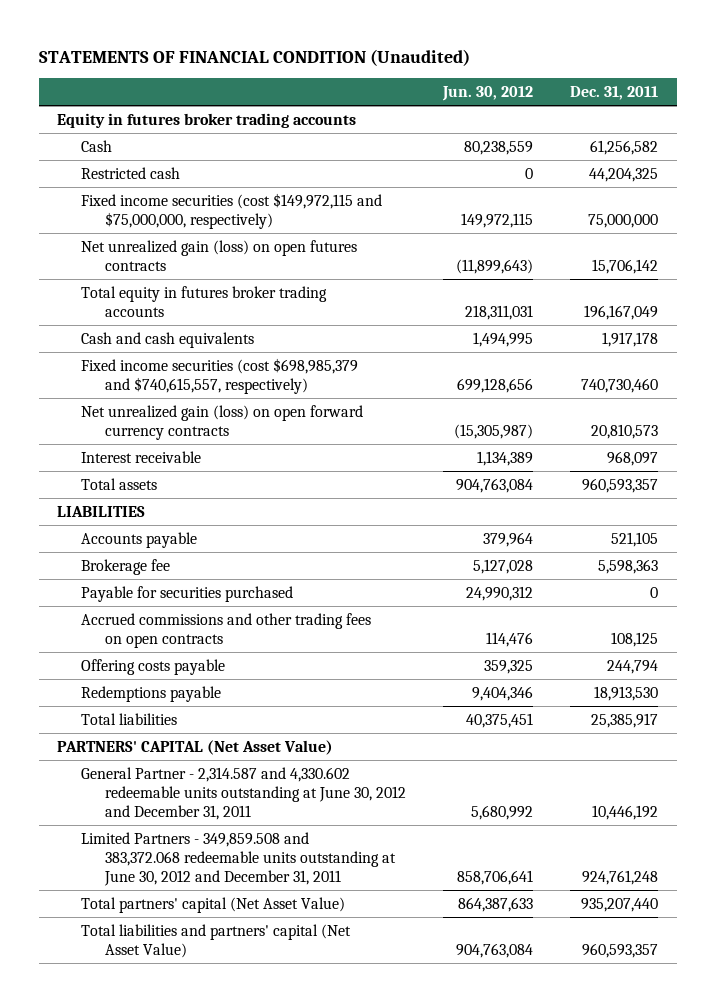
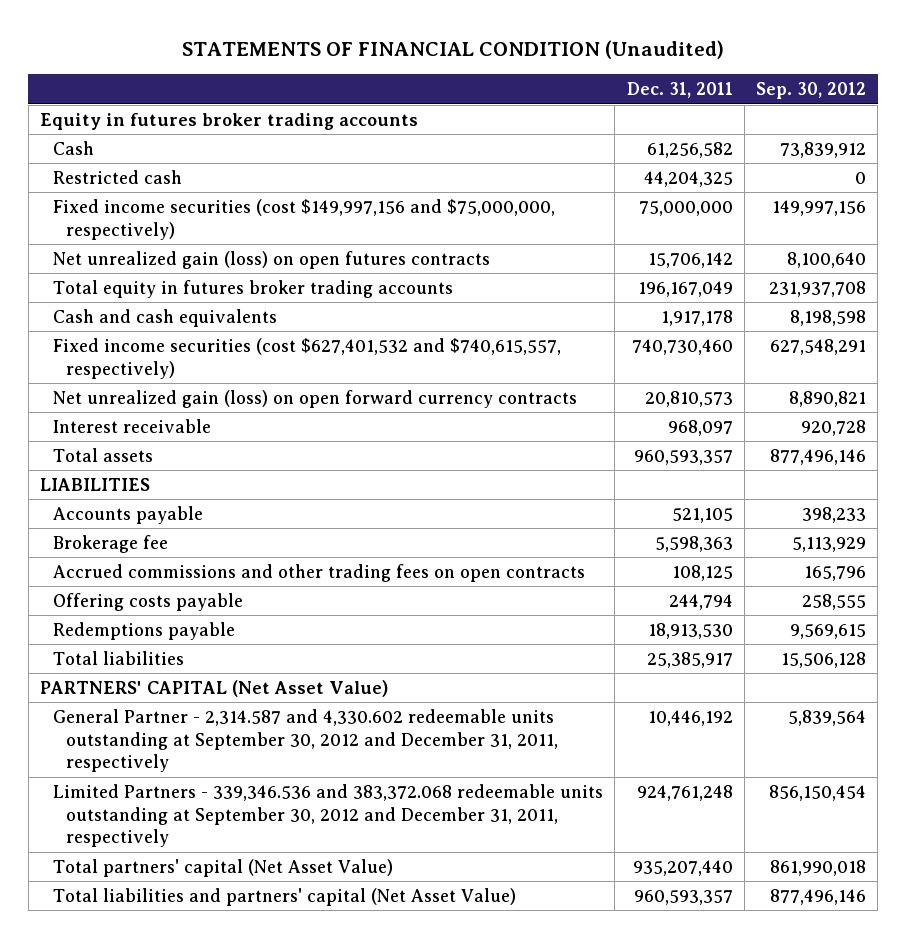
[441,86,533,102] Jun. 30, 2012 -> none
none -> [756,82,867,100] Sep. 30, 2012
[80,192,382,229] Fixed income securities (cost $149,972,115 and $75,000,000, respectively) -> [53,198,556,240] Fixed income securities (cost $149,997,156 and $75,000,000, respectively)
[80,357,358,394] Fixed income securities (cost $698,985,379 and $740,615,557, respectively) -> [53,337,562,379] Fixed income securities (cost $627,401,532 and $740,615,557, respectively)
[80,585,293,602] Payable for securities purchased -> none
[80,766,406,820] General Partner - 2,314.587 and 4,330.602 redeemable units outstanding at June 30, 2012 and December 31, 2011 -> [53,708,559,773] General Partner - 2,314.587 and 4,330.602 redeemable units outstanding at September 30, 2012 and December 31, 2011, respectively
[80,831,396,886] Limited Partners - 349,859.508 and 383,372.068 redeemable units outstanding at June 30, 2012 and December 31, 2011 -> [53,783,604,848] Limited Partners - 339,346.536 and 383,372.068 redeemable units outstanding at September 30, 2012 and December 31, 2011, respectively

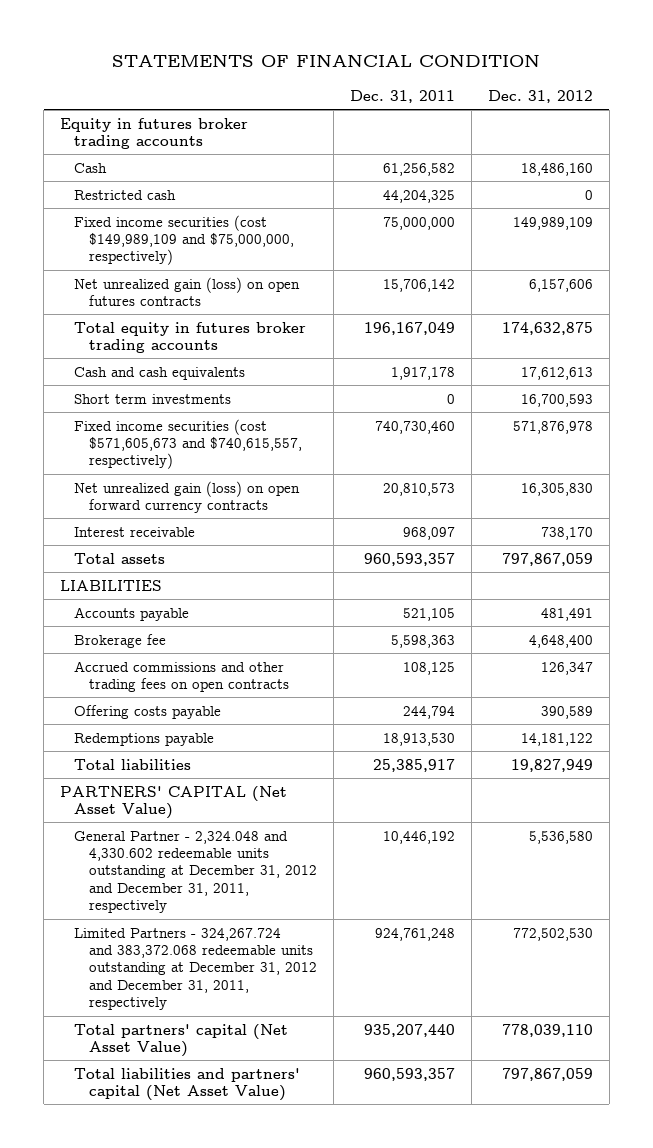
[182,40,725,60] STATEMENTS OF FINANCIAL CONDITION (Unaudited) -> [112,54,541,68] STATEMENTS OF FINANCIAL CONDITION
[756,82,867,100] Sep. 30, 2012 -> none
none -> [487,89,593,103] Dec. 31, 2012
[53,198,556,240] Fixed income securities (cost $149,997,156 and $75,000,000, respectively) -> [74,214,294,266] Fixed income securities (cost $149,989,109 and $75,000,000, respectively)
none -> [74,393,232,404] Short term investments
[53,337,562,379] Fixed income securities (cost $627,401,532 and $740,615,557, respectively) -> [74,418,302,470] Fixed income securities (cost $571,605,673 and $740,615,557, respectively)
[53,708,559,773] General Partner - 2,314.587 and 4,330.602 redeemable units outstanding at September 30, 2012 and December 31, 2011, respectively -> [74,830,317,914] General Partner - 2,324.048 and 4,330.602 redeemable units outstanding at December 31, 2012 and December 31, 2011, respectively
[53,783,604,848] Limited Partners - 339,346.536 and 383,372.068 redeemable units outstanding at September 30, 2012 and December 31, 2011, respectively -> [74,927,317,1011] Limited Partners - 324,267.724 and 383,372.068 redeemable units outstanding at December 31, 2012 and December 31, 2011, respectively

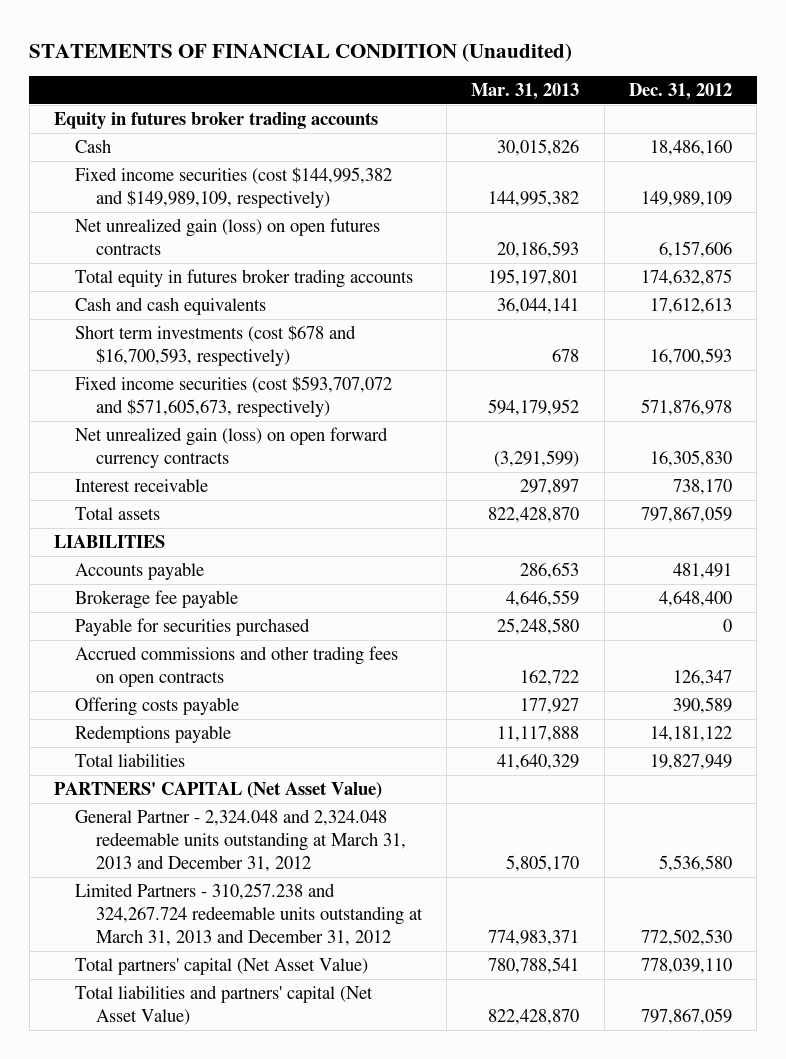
[112,54,541,68] STATEMENTS OF FINANCIAL CONDITION -> [29,42,573,62] STATEMENTS OF FINANCIAL CONDITION (Unaudited)
[349,89,455,103] Dec. 31, 2011 -> none
none -> [471,82,580,100] Mar. 31, 2013
[74,189,177,200] Restricted cash -> none
[74,214,294,266] Fixed income securities (cost $149,989,109 and $75,000,000, respectively) -> [74,167,392,209] Fixed income securities (cost $144,995,382 and $149,989,109, respectively)
[74,393,232,404] Short term investments -> [74,325,356,367] Short term investments (cost $678 and $16,700,593, respectively)
[74,418,302,470] Fixed income securities (cost $571,605,673 and $740,615,557, respectively) -> [74,376,392,418] Fixed income securities (cost $593,707,072 and $571,605,673, respectively)
[74,633,167,648] Brokerage fee -> [74,590,238,610] Brokerage fee payable
none -> [74,618,310,637] Payable for securities purchased
[74,830,317,914] General Partner - 2,324.048 and 4,330.602 redeemable units outstanding at December 31, 2012 and December 31, 2011, respectively -> [74,809,406,873] General Partner - 2,324.048 and 2,324.048 redeemable units outstanding at March 31, 2013 and December 31, 2012
[74,927,317,1011] Limited Partners - 324,267.724 and 383,372.068 redeemable units outstanding at December 31, 2012 and December 31, 2011, respectively -> [74,883,423,947] Limited Partners - 310,257.238 and 324,267.724 redeemable units outstanding at March 31, 2013 and December 31, 2012

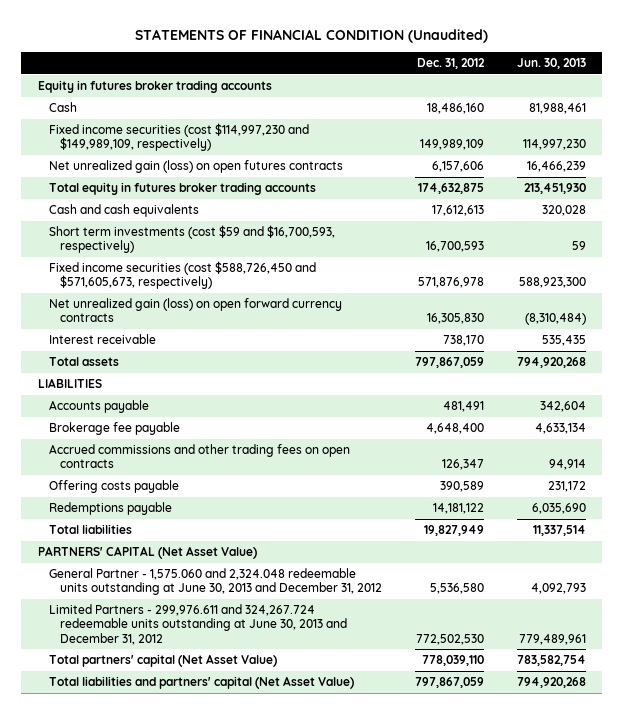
[471,82,580,100] Mar. 31, 2013 -> none
none -> [516,58,586,70] Jun. 30, 2013
[74,167,392,209] Fixed income securities (cost $144,995,382 and $149,989,109, respectively) -> [48,123,309,152] Fixed income securities (cost $114,997,230 and $149,989,109, respectively)
[74,325,356,367] Short term investments (cost $678 and $16,700,593, respectively) -> [48,225,335,254] Short term investments (cost $59 and $16,700,593, respectively)
[74,376,392,418] Fixed income securities (cost $593,707,072 and $571,605,673, respectively) -> [48,261,316,290] Fixed income securities (cost $588,726,450 and $571,605,673, respectively)
[74,618,310,637] Payable for securities purchased -> none
[74,809,406,873] General Partner - 2,324.048 and 2,324.048 redeemable units outstanding at March 31, 2013 and December 31, 2012 -> [48,568,383,596] General Partner - 1,575.060 and 2,324.048 redeemable units outstanding at June 30, 2013 and December 31, 2012
[74,883,423,947] Limited Partners - 310,257.238 and 324,267.724 redeemable units outstanding at March 31, 2013 and December 31, 2012 -> [48,604,348,645] Limited Partners - 299,976.611 and 324,267.724 redeemable units outstanding at June 30, 2013 and December 31, 2012

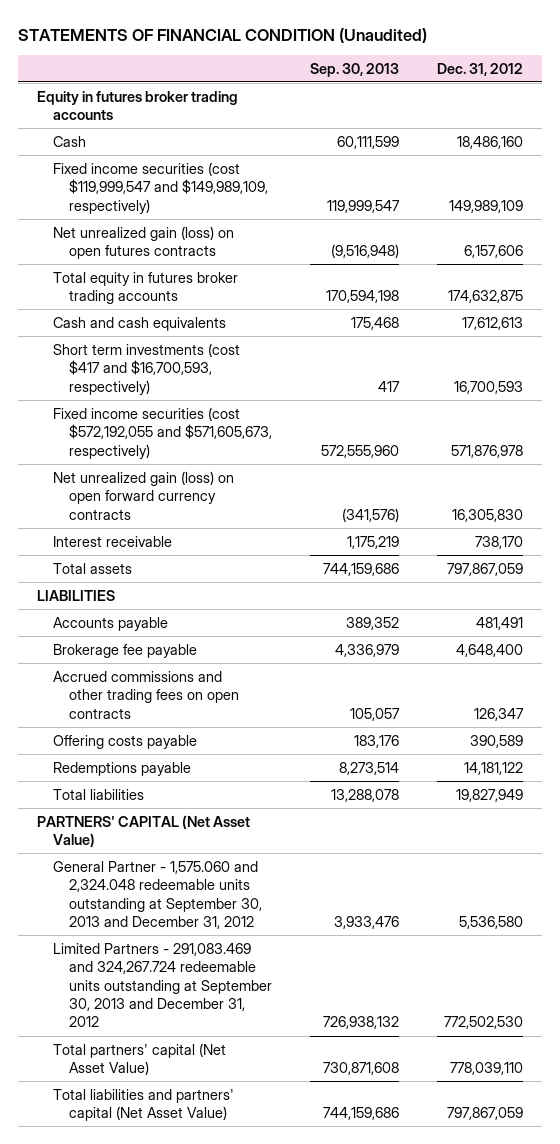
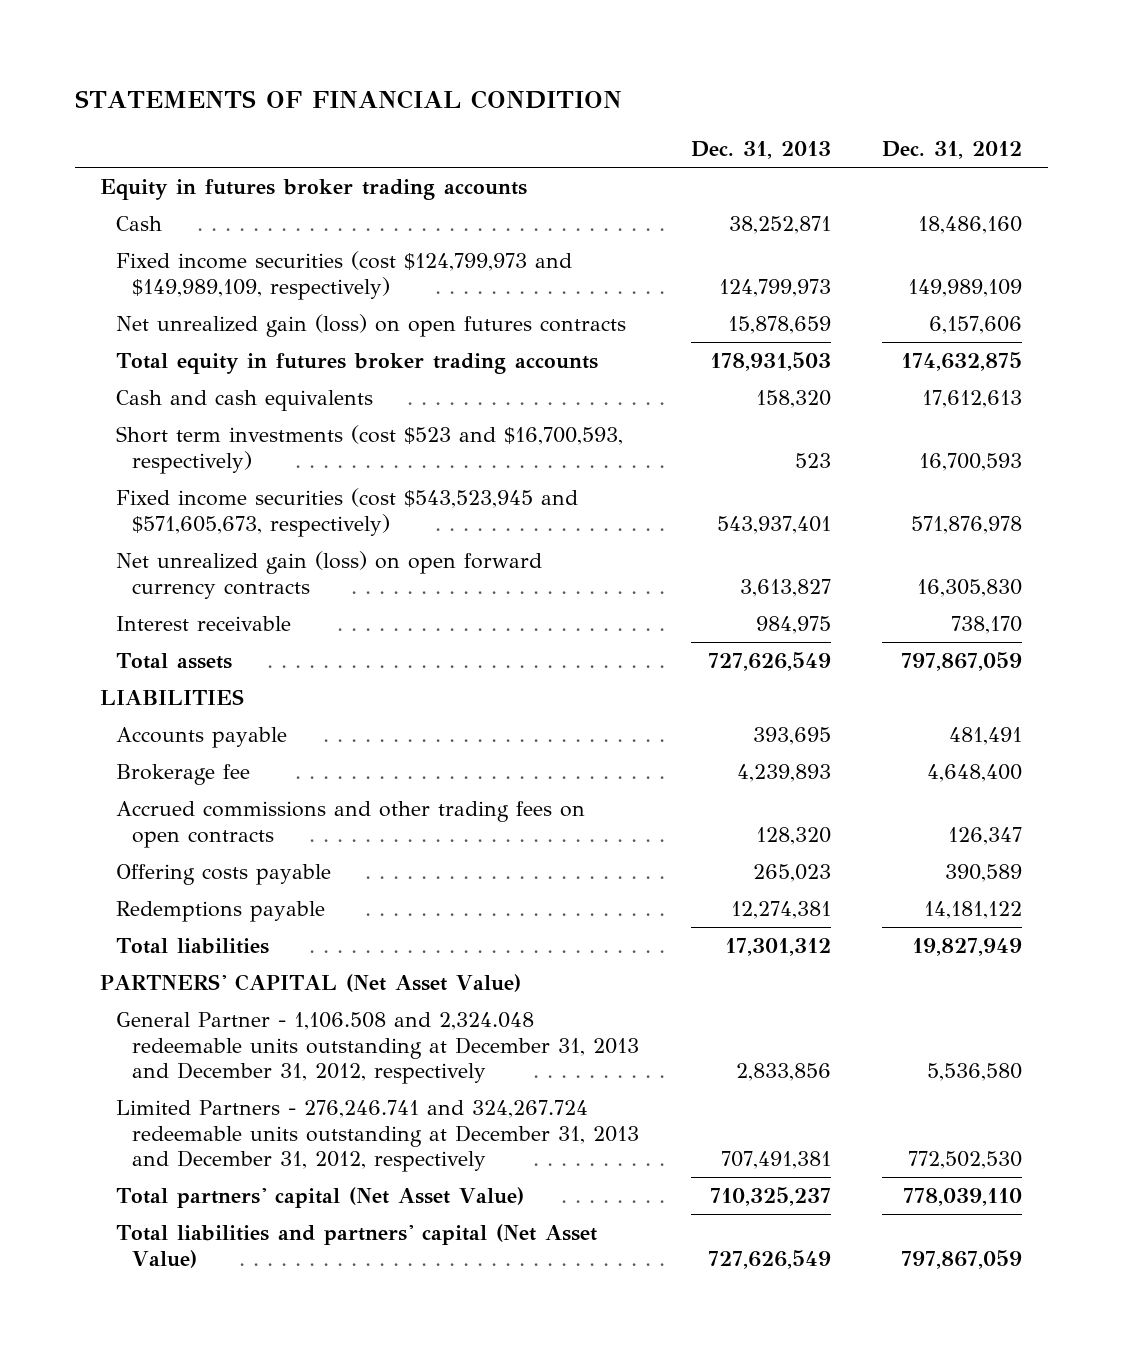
[18,27,428,43] STATEMENTS OF FINANCIAL CONDITION (Unaudited) -> [74,90,622,110] STATEMENTS OF FINANCIAL CONDITION
[309,62,399,77] Sep. 30, 2013 -> none
none -> [690,140,831,159] Dec. 31, 2013
[53,161,269,214] Fixed income securities (cost $119,999,547 and $149,989,109, respectively) -> [116,251,573,300] Fixed income securities (cost $124,799,973 and $149,989,109, respectively)
[53,342,241,395] Short term investments (cost $417 and $16,700,593, respectively) -> [116,425,624,474] Short term investments (cost $523 and $16,700,593, respectively)
[53,406,273,459] Fixed income securities (cost $572,192,055 and $571,605,673, respectively) -> [116,488,579,537] Fixed income securities (cost $543,523,945 and $571,605,673, respectively)
[53,643,198,658] Brokerage fee payable -> [116,764,251,786] Brokerage fee
[53,860,263,930] General Partner - 1,575.060 and 2,324.048 redeemable units outstanding at September 30, 2013 and December 31, 2012 -> [116,1012,640,1084] General Partner - 1,106.508 and 2,324.048 redeemable units outstanding at December 31, 2013 and December 31, 2012, respectively
[53,942,273,1028] Limited Partners - 291,083.469 and 324,267.724 redeemable units outstanding at September 30, 2013 and December 31, 2012 -> [116,1100,640,1172] Limited Partners - 276,246.741 and 324,267.724 redeemable units outstanding at December 31, 2013 and December 31, 2012, respectively

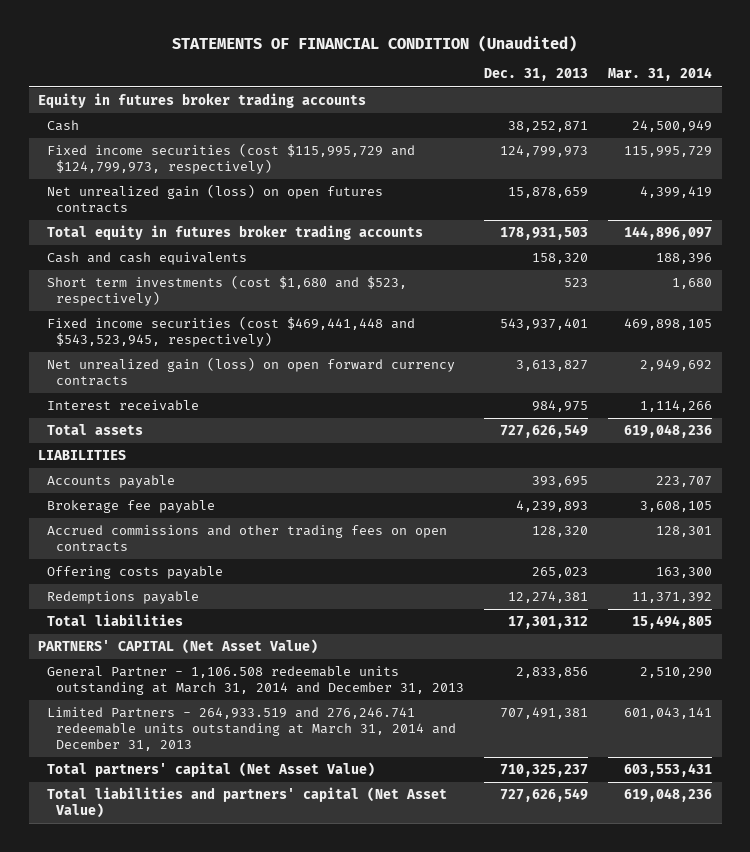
[74,90,622,110] STATEMENTS OF FINANCIAL CONDITION -> [172,34,578,52] STATEMENTS OF FINANCIAL CONDITION (Unaudited)
[882,140,1023,159] Dec. 31, 2012 -> none
none -> [607,67,712,82] Mar. 31, 2014
[116,251,573,300] Fixed income securities (cost $124,799,973 and $149,989,109, respectively) -> [47,143,416,174] Fixed income securities (cost $115,995,729 and $124,799,973, respectively)
[116,425,624,474] Short term investments (cost $523 and $16,700,593, respectively) -> [47,275,408,306] Short term investments (cost $1,680 and $523, respectively)
[116,488,579,537] Fixed income securities (cost $543,523,945 and $571,605,673, respectively) -> [47,316,416,347] Fixed income securities (cost $469,441,448 and $543,523,945, respectively)
[116,764,251,786] Brokerage fee -> [47,500,216,514] Brokerage fee payable
[116,1012,640,1084] General Partner - 1,106.508 and 2,324.048 redeemable units outstanding at December 31, 2013 and December 31, 2012, respectively -> [47,666,465,695] General Partner - 1,106.508 redeemable units outstanding at March 31, 2014 and December 31, 2013
[116,1100,640,1172] Limited Partners - 276,246.741 and 324,267.724 redeemable units outstanding at December 31, 2013 and December 31, 2012, respectively -> [47,707,457,751] Limited Partners - 264,933.519 and 276,246.741 redeemable units outstanding at March 31, 2014 and December 31, 2013

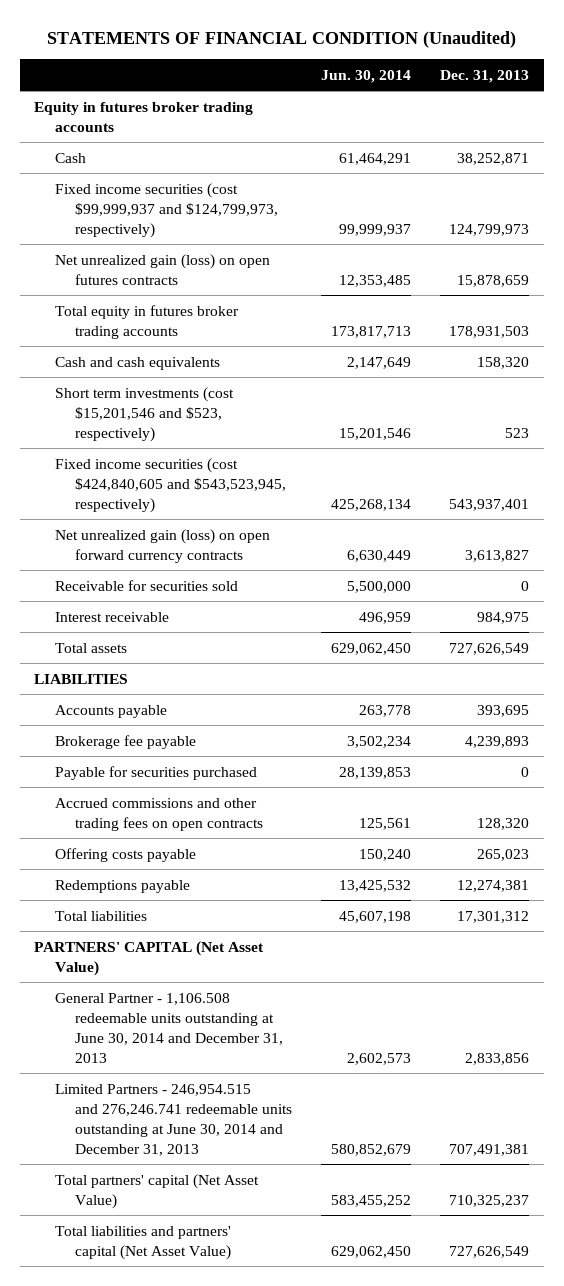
[607,67,712,82] Mar. 31, 2014 -> none
none -> [321,69,412,83] Jun. 30, 2014
[47,143,416,174] Fixed income securities (cost $115,995,729 and $124,799,973, respectively) -> [54,182,279,238] Fixed income securities (cost $99,999,937 and $124,799,973, respectively)
[47,275,408,306] Short term investments (cost $1,680 and $523, respectively) -> [54,386,234,442] Short term investments (cost $15,201,546 and $523, respectively)
[47,316,416,347] Fixed income securities (cost $469,441,448 and $543,523,945, respectively) -> [54,457,287,513] Fixed income securities (cost $424,840,605 and $543,523,945, respectively)
none -> [54,579,238,591] Receivable for securities sold
none -> [54,765,257,780] Payable for securities purchased
[47,666,465,695] General Partner - 1,106.508 redeemable units outstanding at March 31, 2014 and December 31, 2013 -> [54,992,284,1063] General Partner - 1,106.508 redeemable units outstanding at June 30, 2014 and December 31, 2013
[47,707,457,751] Limited Partners - 264,933.519 and 276,246.741 redeemable units outstanding at March 31, 2014 and December 31, 2013 -> [54,1083,293,1156] Limited Partners - 246,954.515 and 276,246.741 redeemable units outstanding at June 30, 2014 and December 31, 2013

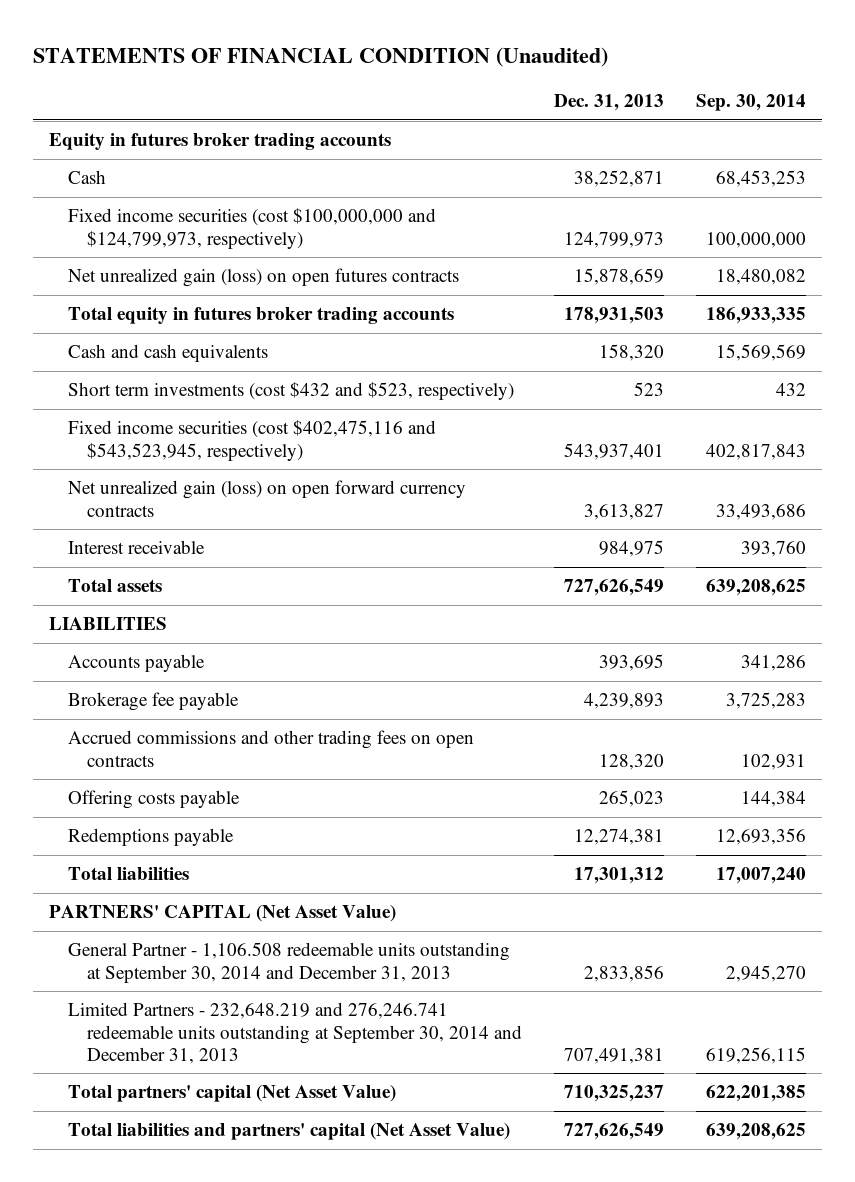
[321,69,412,83] Jun. 30, 2014 -> none
none -> [695,94,806,112] Sep. 30, 2014
[54,182,279,238] Fixed income securities (cost $99,999,937 and $124,799,973, respectively) -> [68,208,437,249] Fixed income securities (cost $100,000,000 and $124,799,973, respectively)
[54,386,234,442] Short term investments (cost $15,201,546 and $523, respectively) -> [68,382,515,401] Short term investments (cost $432 and $523, respectively)
[54,457,287,513] Fixed income securities (cost $424,840,605 and $543,523,945, respectively) -> [68,420,437,461] Fixed income securities (cost $402,475,116 and $543,523,945, respectively)
[54,579,238,591] Receivable for securities sold -> none
[54,765,257,780] Payable for securities purchased -> none
[54,992,284,1063] General Partner - 1,106.508 redeemable units outstanding at June 30, 2014 and December 31, 2013 -> [68,942,511,983] General Partner - 1,106.508 redeemable units outstanding at September 30, 2014 and December 31, 2013
[54,1083,293,1156] Limited Partners - 246,954.515 and 276,246.741 redeemable units outstanding at June 30, 2014 and December 31, 2013 -> [68,1002,523,1064] Limited Partners - 232,648.219 and 276,246.741 redeemable units outstanding at September 30, 2014 and December 31, 2013

